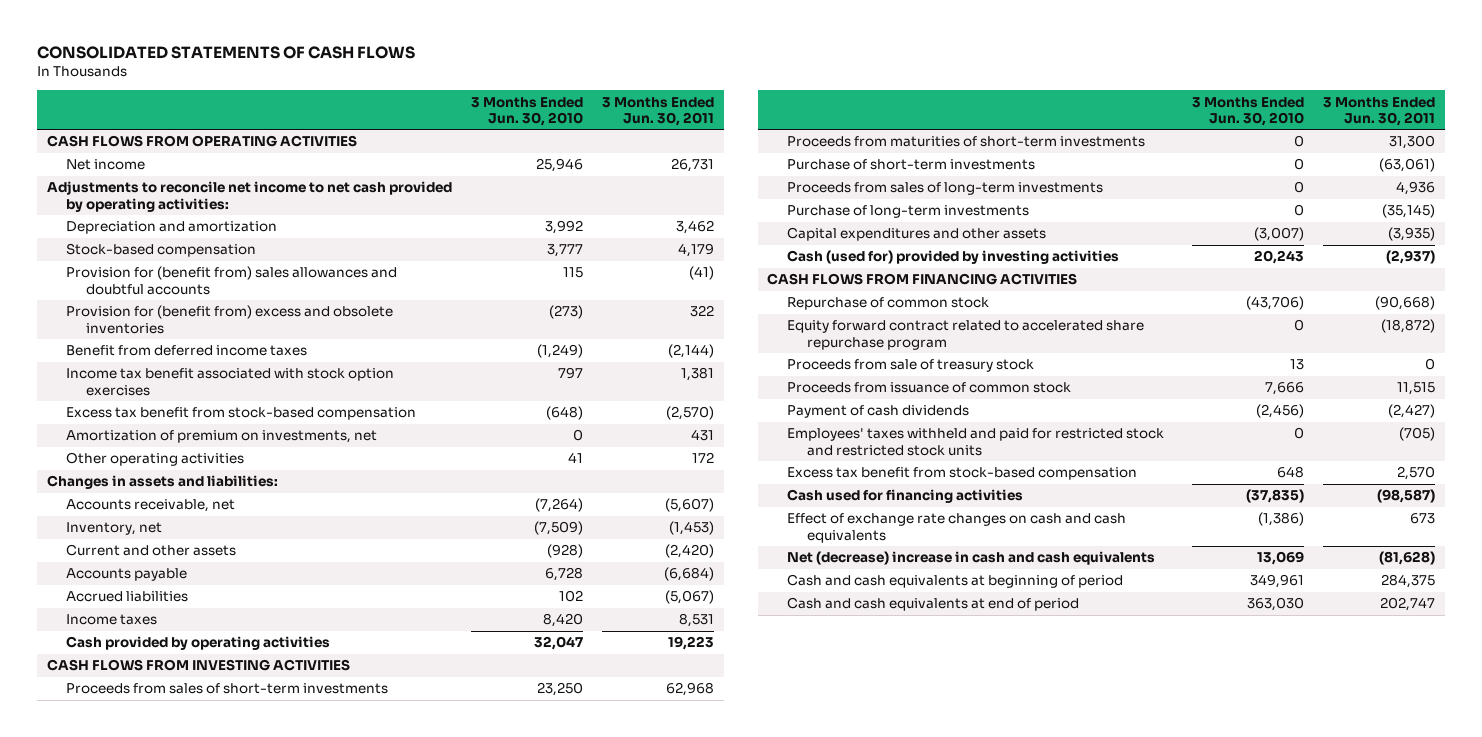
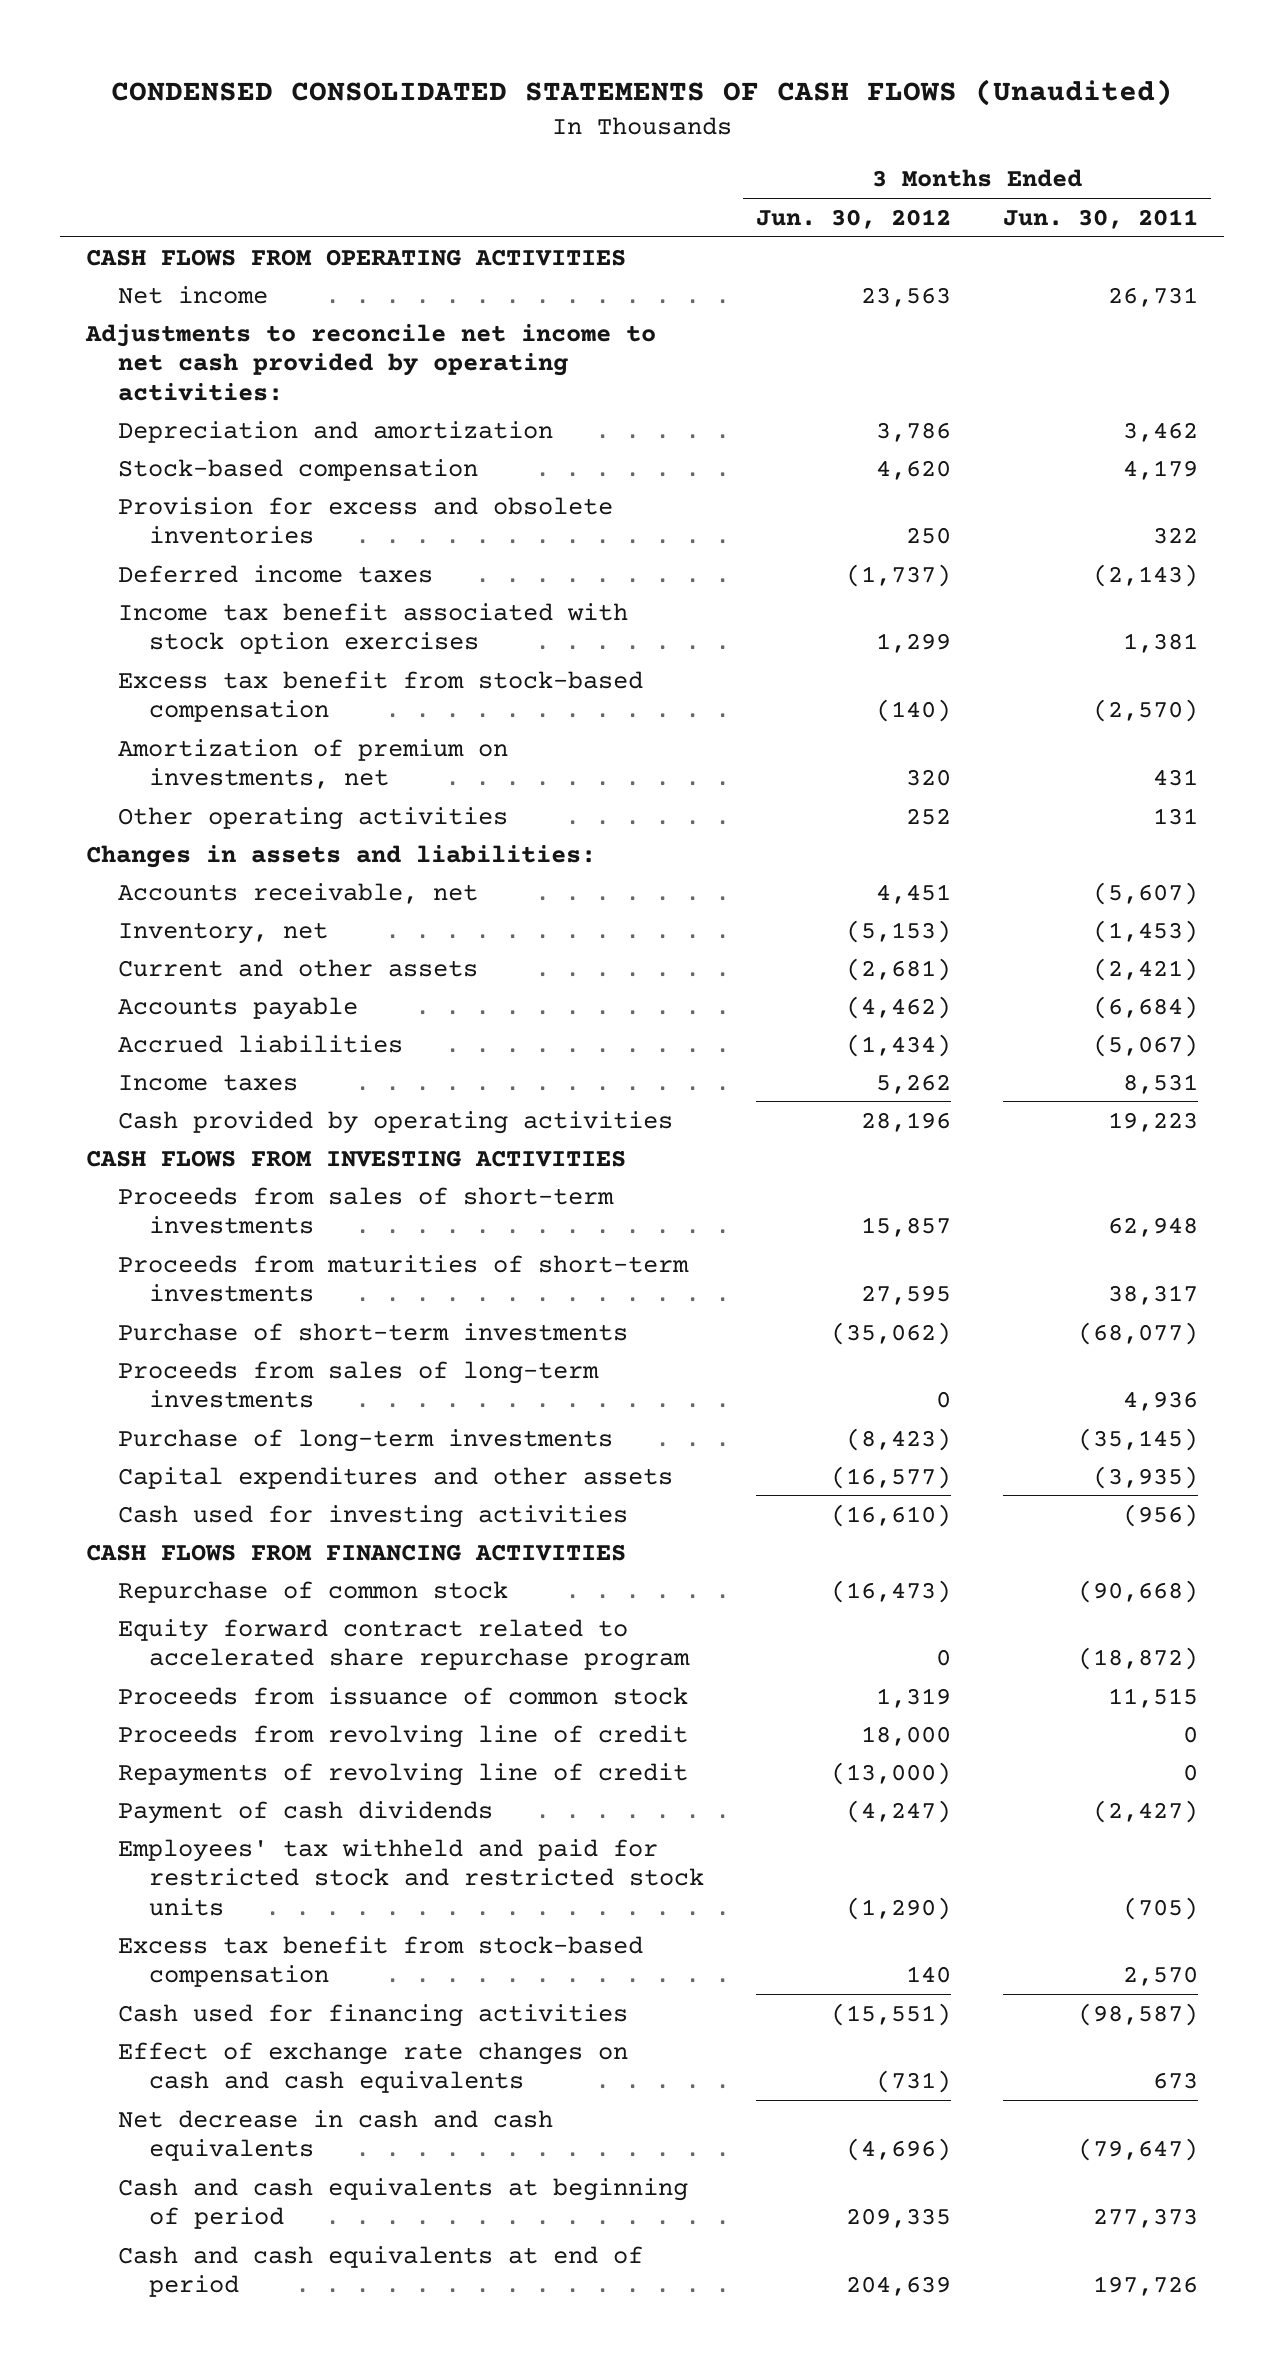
[37,46,416,60] CONSOLIDATED STATEMENTS OF CASH FLOWS -> [110,78,1173,106] CONDENSED CONSOLIDATED STATEMENTS OF CASH FLOWS (Unaudited)
[470,96,583,126] 3 Months Ended Jun. 30, 2010 -> none
none -> [756,208,952,229] Jun. 30, 2012
[66,266,398,295] Provision for (benefit from) sales allowances and doubtful accounts -> none
[66,305,394,334] Provision for (benefit from) excess and obsolete inventories -> [117,496,613,545] Provision for excess and obsolete inventories
[66,345,308,357] Benefit from deferred income taxes -> [117,564,433,583] Deferred income taxes
[668,344,715,359] (2,144) -> [1092,563,1198,587] (2,143)
[692,452,715,464] 172 -> [1152,807,1198,825] 131
[665,544,715,559] (2,420) -> [1092,957,1198,981] (2,421)
[666,682,715,697] 62,968 -> [1107,1217,1198,1238] 62,948
[1389,135,1436,150] 31,300 -> [1107,1285,1198,1306] 38,317
[1379,158,1436,173] (63,061) -> [1077,1321,1198,1345] (68,077)
[787,250,1120,265] Cash (used for) provided by investing activities -> [117,1504,628,1528] Cash used for investing activities
[1386,250,1436,265] (2,937) -> [1122,1503,1198,1527] (956)
[787,359,1035,373] Proceeds from sale of treasury stock -> none
none -> [117,1724,688,1748] Proceeds from revolving line of credit
none -> [117,1762,688,1786] Repayments of revolving line of credit
[787,428,1165,456] Employees' taxes withheld and paid for restricted stock and restricted stock units -> [117,1838,705,1916] Employees' tax withheld and paid for restricted stock and restricted stock units
[787,551,1156,566] Net (decrease) increase in cash and cash equivalents -> [117,2109,553,2162] Net decrease in cash and cash equivalents
[1379,551,1436,566] (81,628) -> [1077,2138,1198,2162] (79,647)
[1381,574,1436,589] 284,375 -> [1092,2208,1198,2229] 277,373
[1380,597,1436,612] 202,747 -> [1092,2276,1198,2297] 197,726

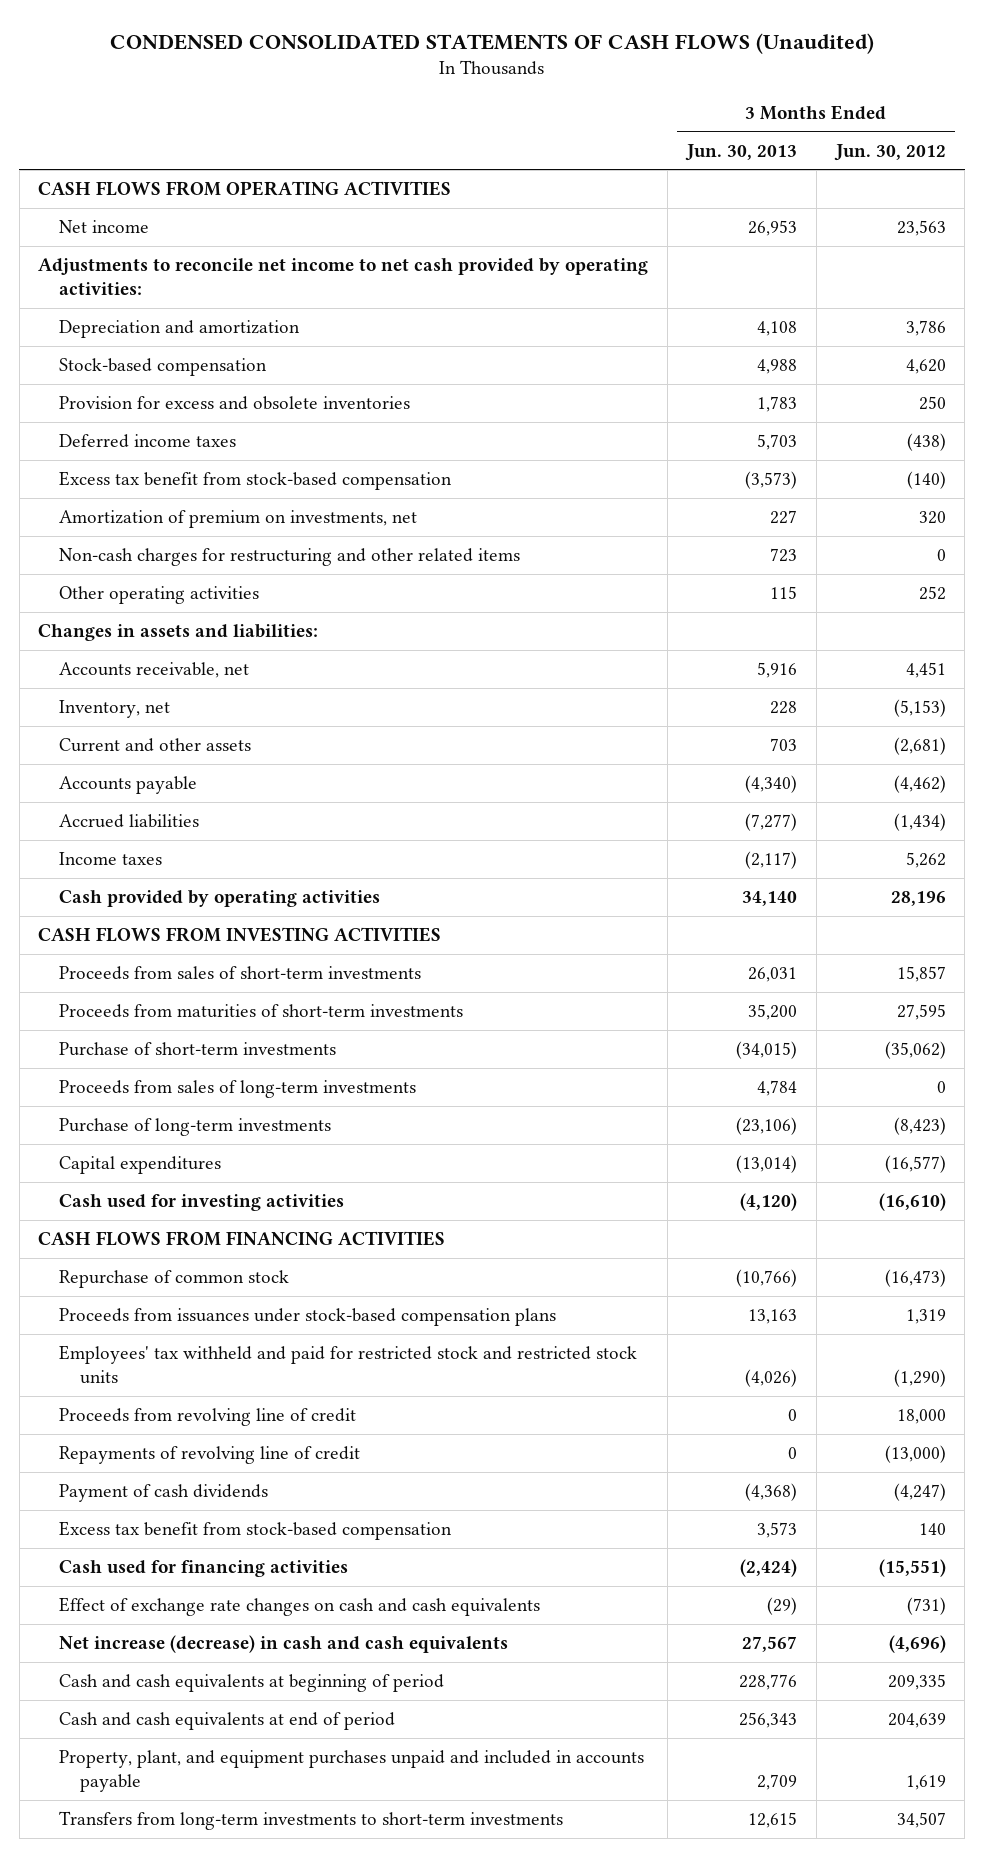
[1002,208,1198,229] Jun. 30, 2011 -> none
none -> [684,143,797,161] Jun. 30, 2013
[117,602,628,655] Income tax benefit associated with stock option exercises -> none
[846,563,952,587] (1,737) -> [906,433,946,452] (438)
none -> [58,548,520,567] Non-cash charges for restructuring and other related items
[117,1466,673,1489] Capital expenditures and other assets -> [58,1156,221,1175] Capital expenditures
[117,1618,691,1672] Equity forward contract related to accelerated share repurchase program -> none
[117,1686,688,1705] Proceeds from issuance of common stock -> [58,1308,556,1327] Proceeds from issuances under stock-based compensation plans
[117,1838,705,1916] Employees' tax withheld and paid for restricted stock and restricted stock units -> [58,1345,637,1385] Employees' tax withheld and paid for restricted stock and restricted stock units
[117,2109,553,2162] Net decrease in cash and cash equivalents -> [58,1635,508,1654] Net increase (decrease) in cash and cash equivalents
none -> [58,1750,644,1793] Property, plant, and equipment purchases unpaid and included in accounts payable
none -> [58,1811,563,1831] Transfers from long-term investments to short-term investments

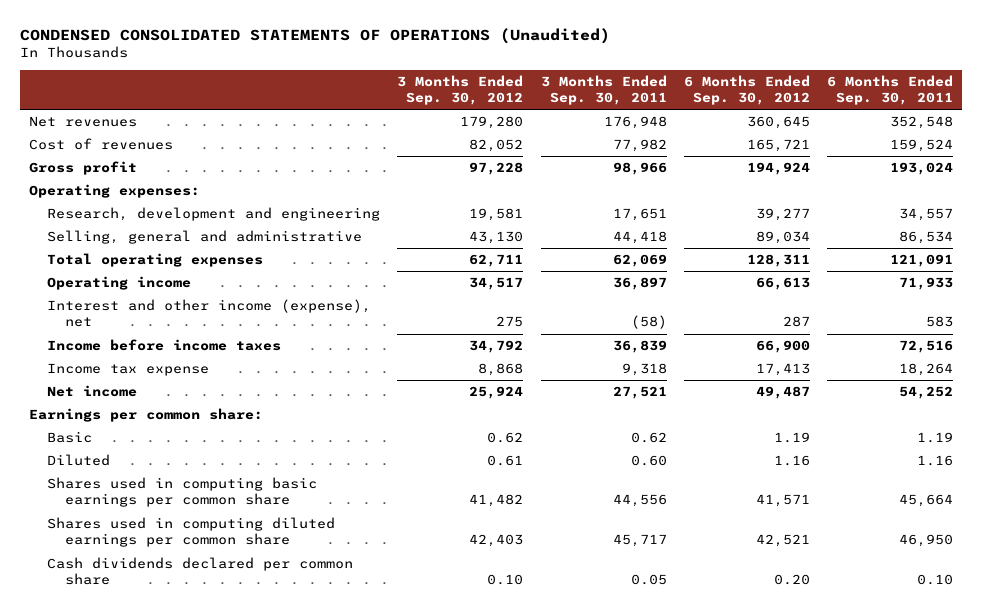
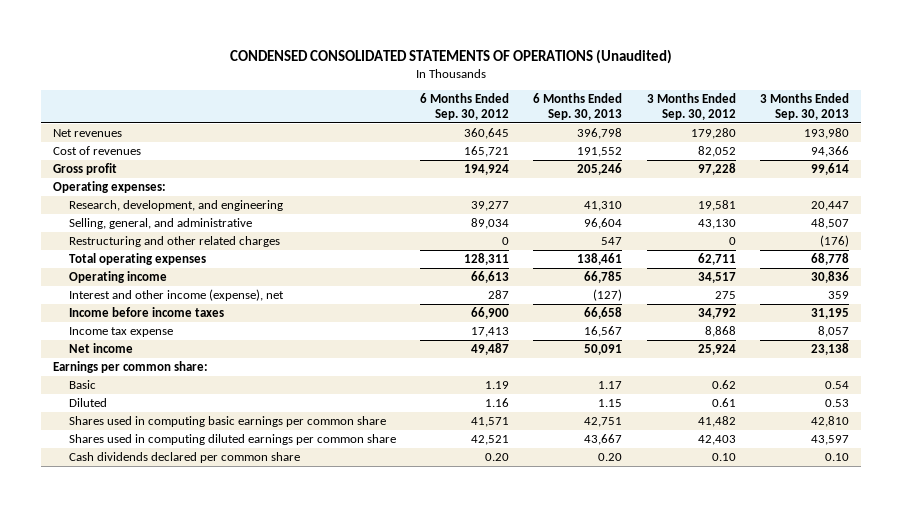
[540,74,667,106] 3 Months Ended Sep. 30, 2011 -> none
[827,74,954,106] 6 Months Ended Sep. 30, 2011 -> none
none -> [533,93,623,120] 6 Months Ended Sep. 30, 2013
none -> [759,93,849,120] 3 Months Ended Sep. 30, 2013
[47,207,381,222] Research, development and engineering -> [69,200,284,212] Research, development, and engineering
[47,230,363,245] Selling, general and administrative -> [69,218,253,230] Selling, general, and administrative
none -> [69,236,281,248] Restructuring and other related charges

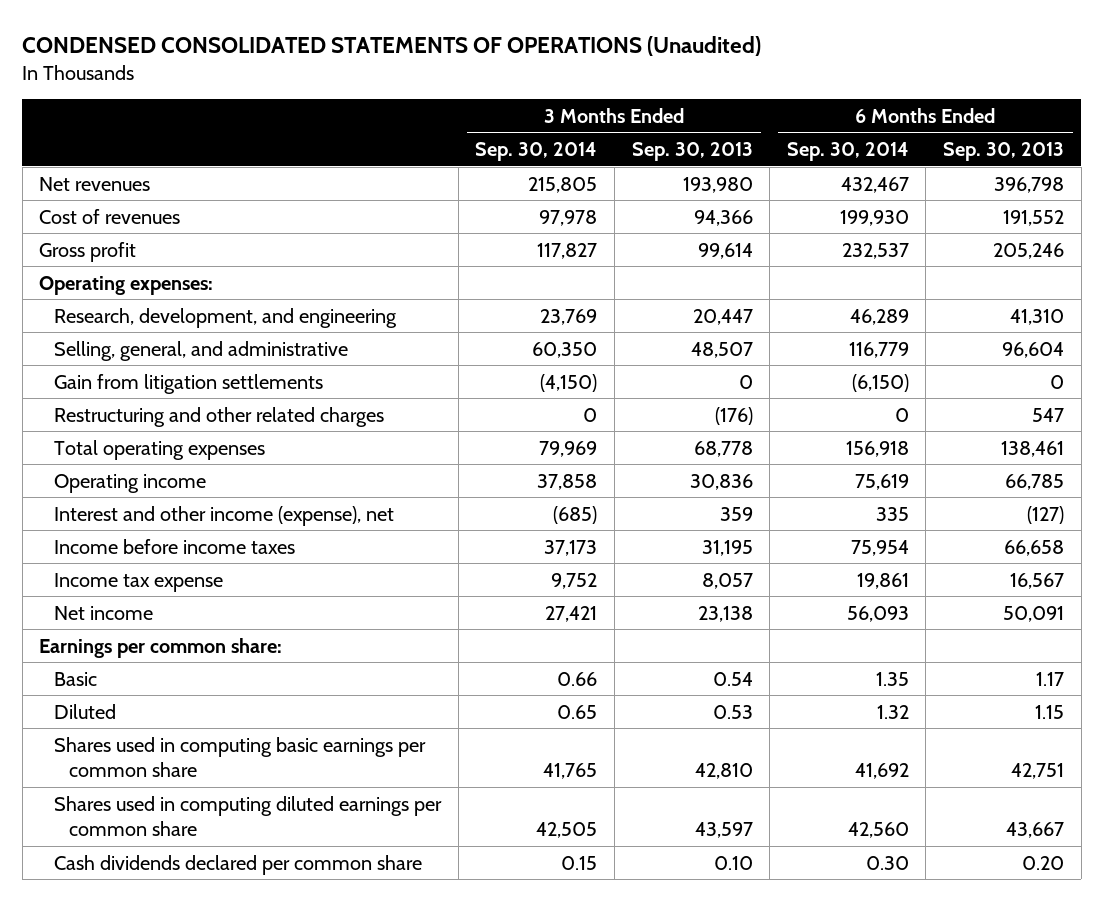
[420,93,510,120] 6 Months Ended Sep. 30, 2012 -> none
[646,93,736,120] 3 Months Ended Sep. 30, 2012 -> none
none -> [475,142,598,162] Sep. 30, 2014
none -> [786,142,909,162] Sep. 30, 2014
none -> [54,373,324,394] Gain from litigation settlements

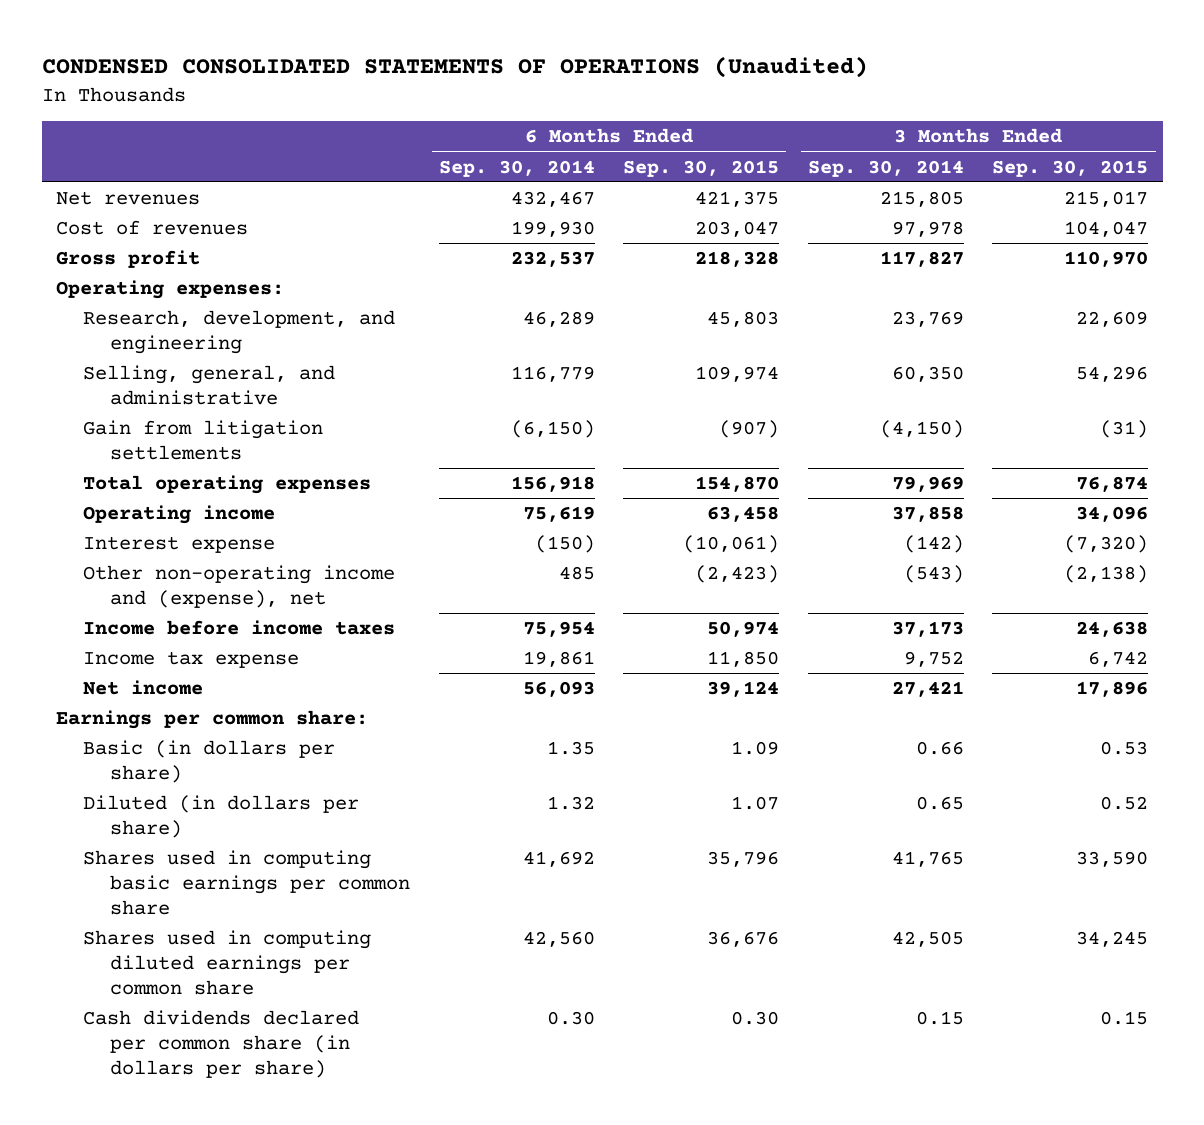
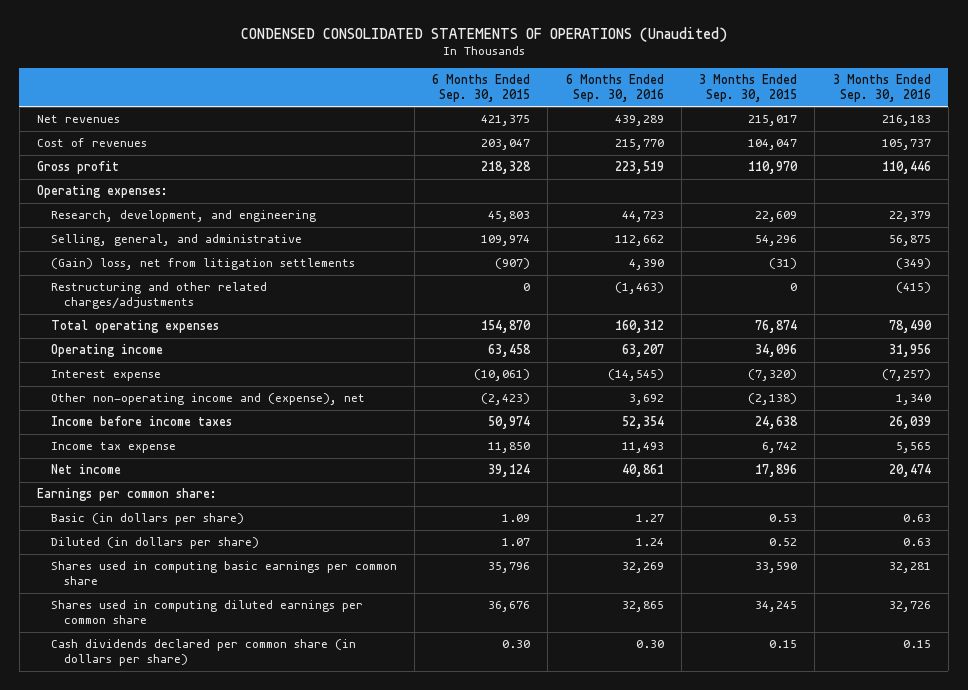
[438,159,595,177] Sep. 30, 2014 -> none
[807,159,964,177] Sep. 30, 2014 -> none
none -> [565,74,664,102] 6 Months Ended Sep. 30, 2016
none -> [832,74,931,102] 3 Months Ended Sep. 30, 2016
[83,420,324,460] Gain from litigation settlements -> [50,258,355,271] (Gain) loss, net from litigation settlements
none -> [50,282,267,309] Restructuring and other related charges/adjustments

